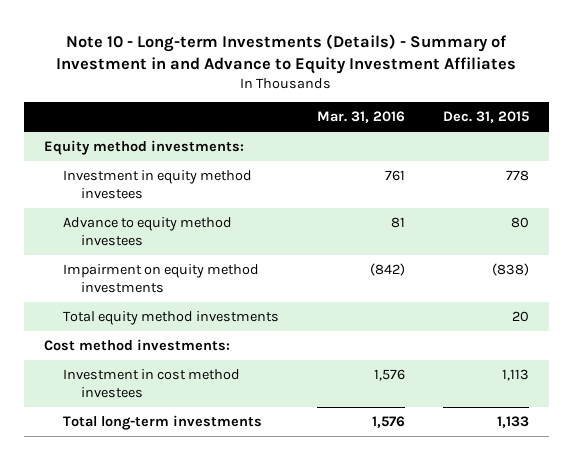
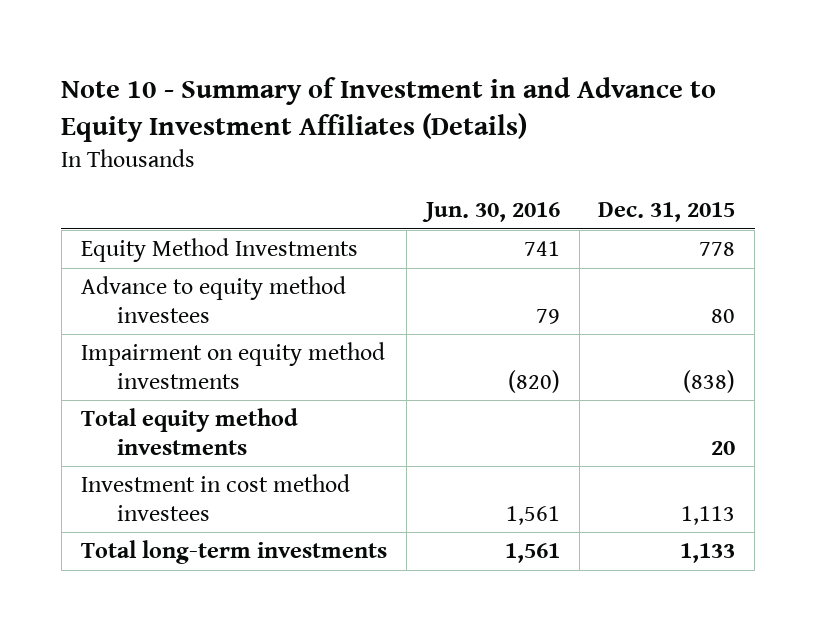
[56,33,517,74] Note 10 - Long-term Investments (Details) - Summary of Investment in and Advance to Equity Investment Affiliates -> [61,76,717,142] Note 10 - Summary of Investment in and Advance to Equity Investment Affiliates (Details)
[316,111,405,124] Mar. 31, 2016 -> none
none -> [421,201,560,222] Jun. 30, 2016
[43,140,244,156] Equity method investments: -> none
[62,170,252,200] Investment in equity method investees -> [80,238,358,263] Equity Method Investments
[43,339,230,352] Cost method investments: -> none

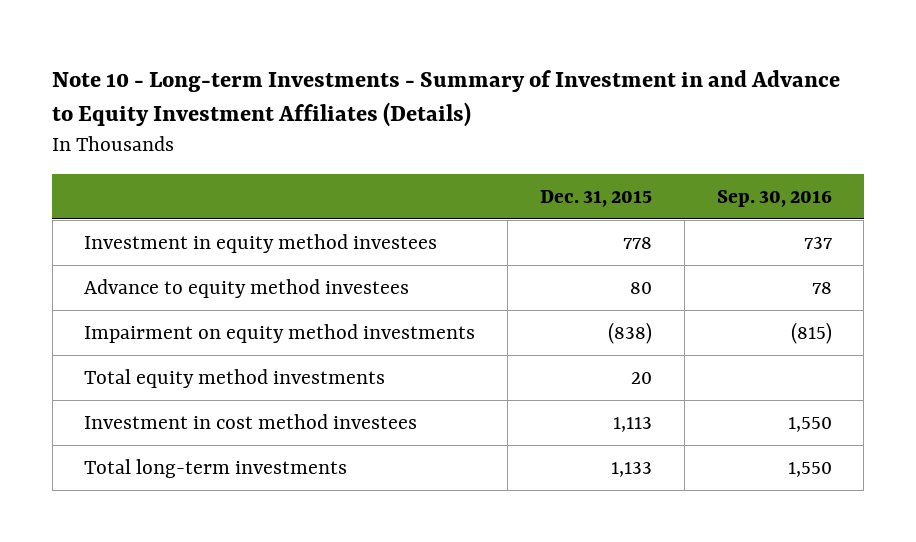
[61,76,717,142] Note 10 - Summary of Investment in and Advance to Equity Investment Affiliates (Details) -> [52,69,841,128] Note 10 - Long-term Investments - Summary of Investment in and Advance to Equity Investment Affiliates (Details)
[421,201,560,222] Jun. 30, 2016 -> none
none -> [716,189,832,207] Sep. 30, 2016
[80,238,358,263] Equity Method Investments -> [84,233,438,253] Investment in equity method investees

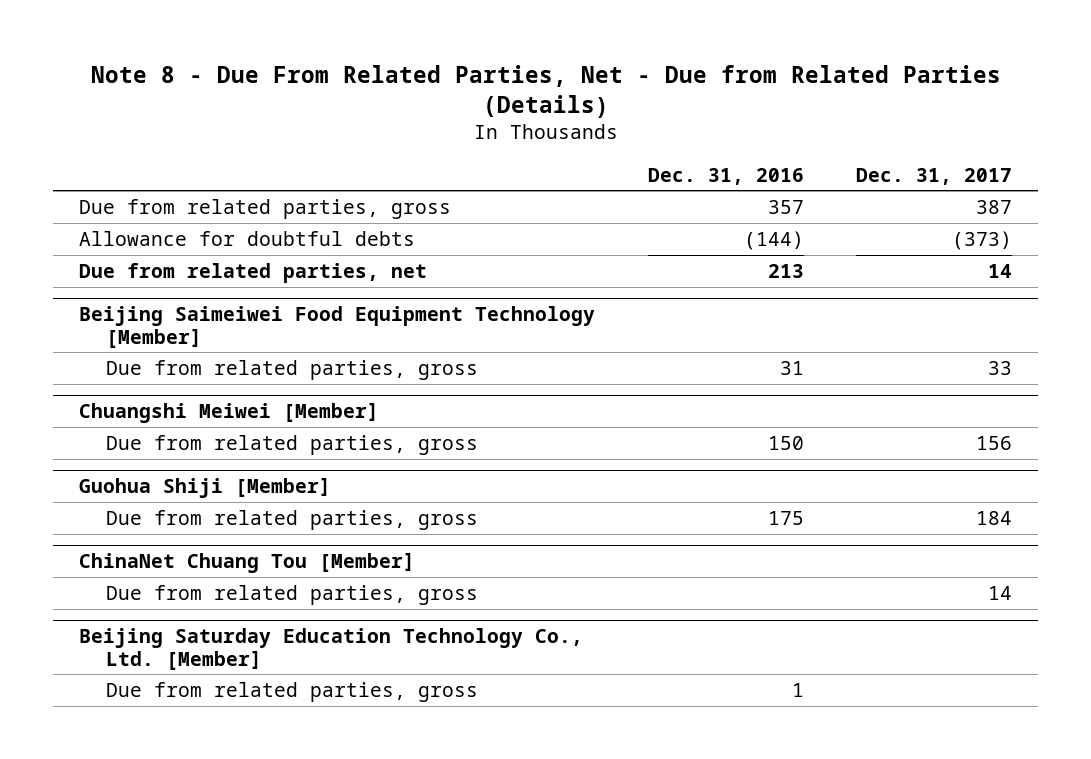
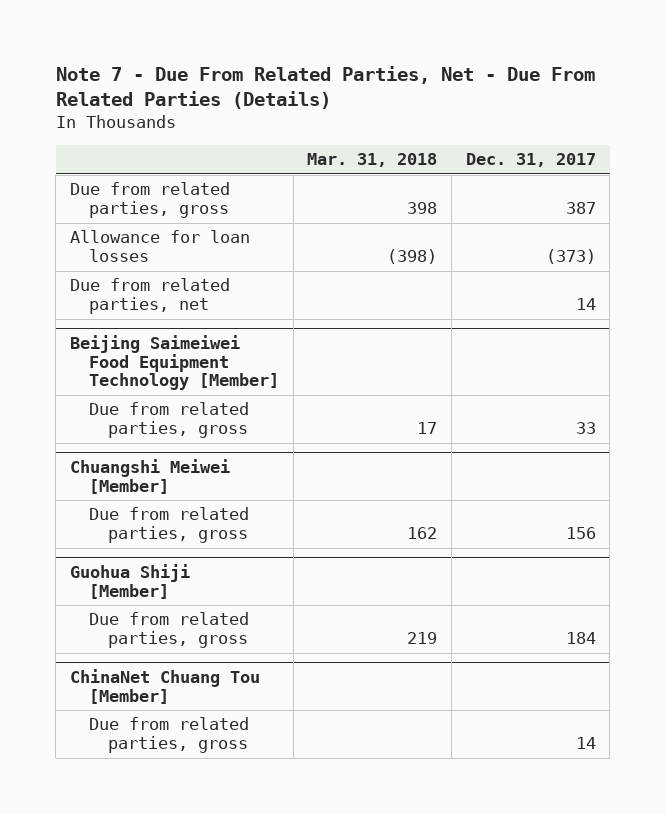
[90,65,1001,119] Note 8 - Due From Related Parties, Net - Due from Related Parties (Details) -> [55,66,595,110] Note 7 - Due From Related Parties, Net - Due From Related Parties (Details)
[647,167,804,185] Dec. 31, 2016 -> none
none -> [307,153,438,168] Mar. 31, 2018
[79,230,416,246] Allowance for doubtful debts -> [69,230,250,263] Allowance for loan losses
[79,628,584,670] Beijing Saturday Education Technology Co., Ltd. [Member] -> none
[105,681,478,702] Due from related parties, gross -> none

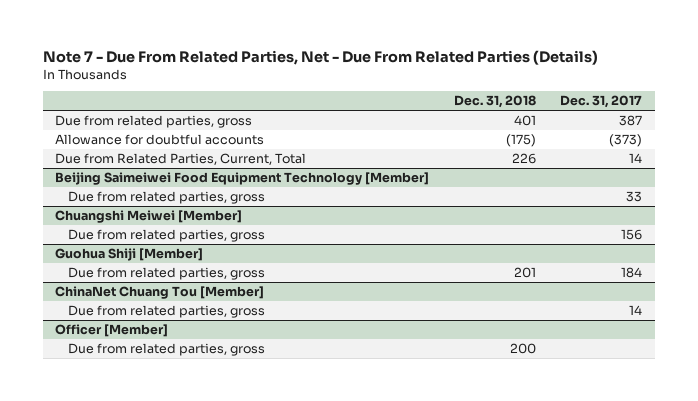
[307,153,438,168] Mar. 31, 2018 -> none
none -> [453,95,536,109] Dec. 31, 2018
[69,230,250,263] Allowance for loan losses -> [55,133,265,145] Allowance for doubtful accounts
[69,278,230,315] Due from related parties, net -> [55,152,307,165] Due from Related Parties, Current, Total
none -> [55,323,169,337] Officer [Member]
none -> [67,342,265,356] Due from related parties, gross

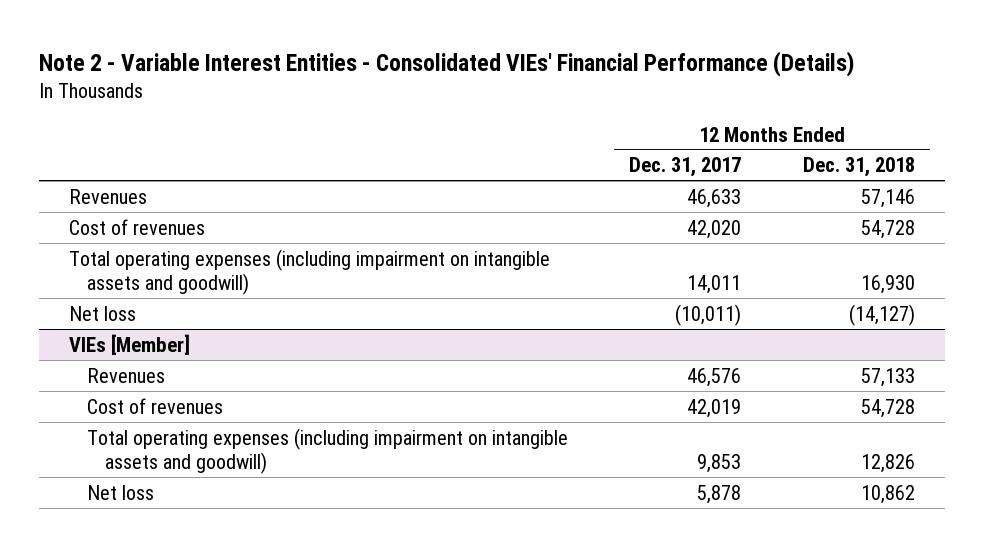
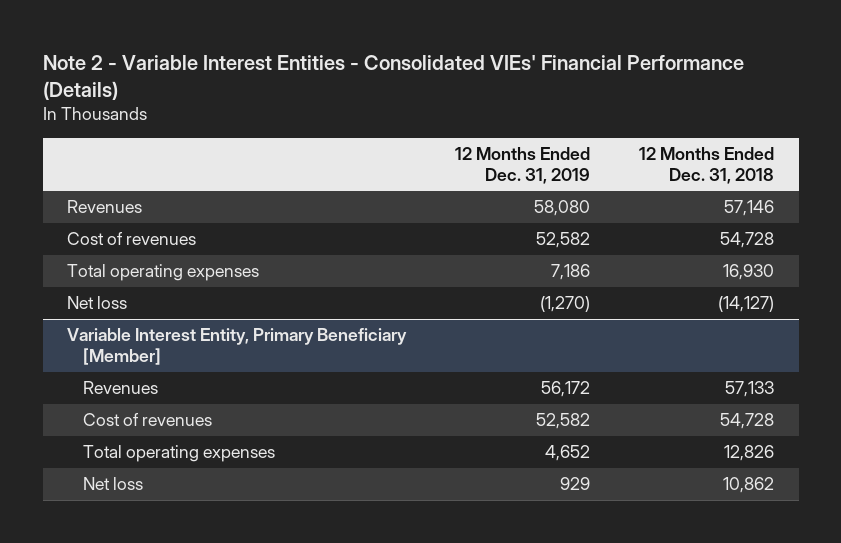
[629,157,742,178] Dec. 31, 2017 -> none
none -> [455,146,591,184] 12 Months Ended Dec. 31, 2019
[69,248,551,296] Total operating expenses (including impairment on intangible assets and goodwill) -> [67,264,260,282] Total operating expenses
[69,333,191,355] VIEs [Member] -> none
none -> [67,328,408,366] Variable Interest Entity, Primary Beneficiary [Member]
[87,427,569,475] Total operating expenses (including impairment on intangible assets and goodwill) -> [83,445,276,463] Total operating expenses

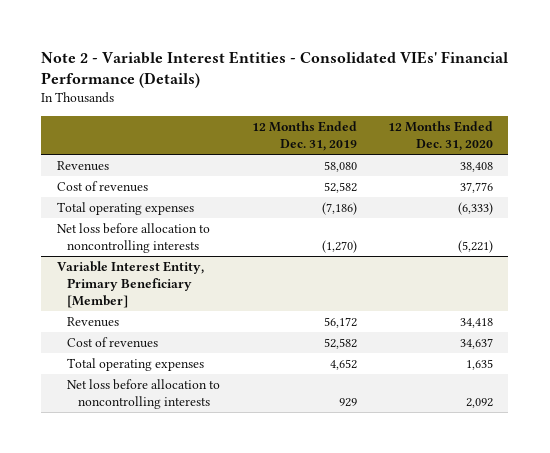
[639,146,775,184] 12 Months Ended Dec. 31, 2018 -> none
none -> [387,121,493,152] 12 Months Ended Dec. 31, 2020
[551,264,591,281] 7,186 -> [321,202,357,216] (7,186)
[67,296,128,310] Net loss -> [56,223,210,254] Net loss before allocation to noncontrolling interests
[83,477,144,491] Net loss -> [67,379,221,410] Net loss before allocation to noncontrolling interests

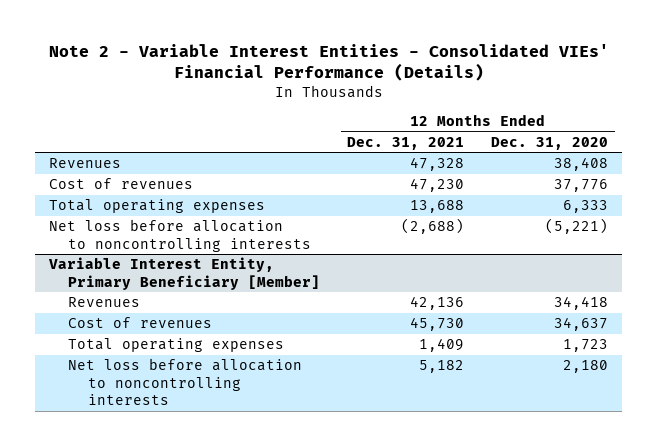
[251,121,357,152] 12 Months Ended Dec. 31, 2019 -> none
none -> [347,136,465,150] Dec. 31, 2021
[457,202,493,216] (6,333) -> [563,200,609,214] 6,333
[465,359,493,371] 1,635 -> [563,339,609,353] 1,723
[465,398,493,409] 2,092 -> [563,360,609,374] 2,180

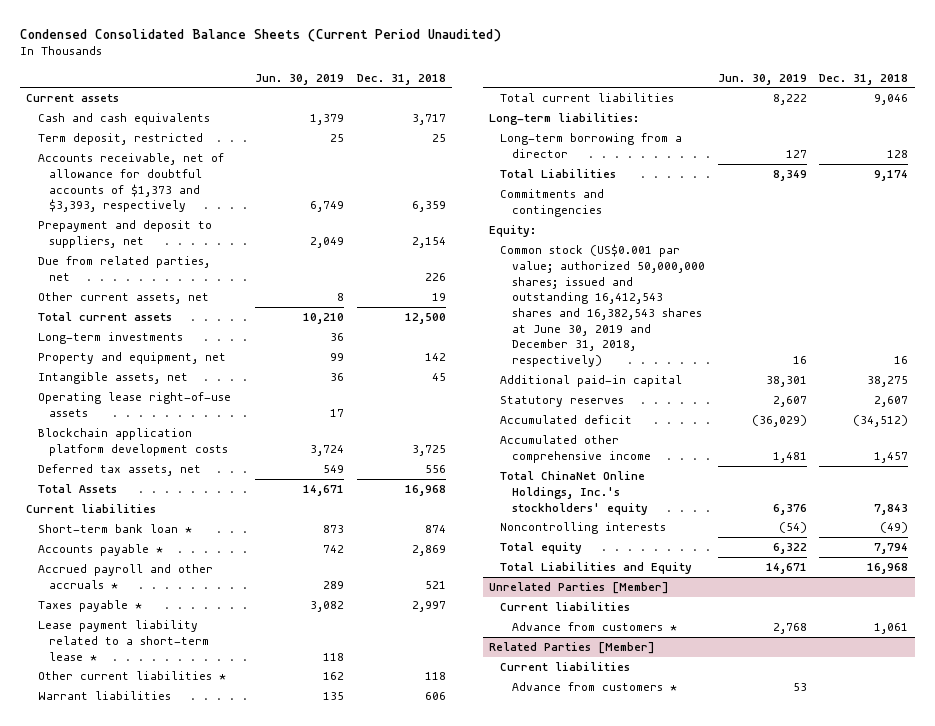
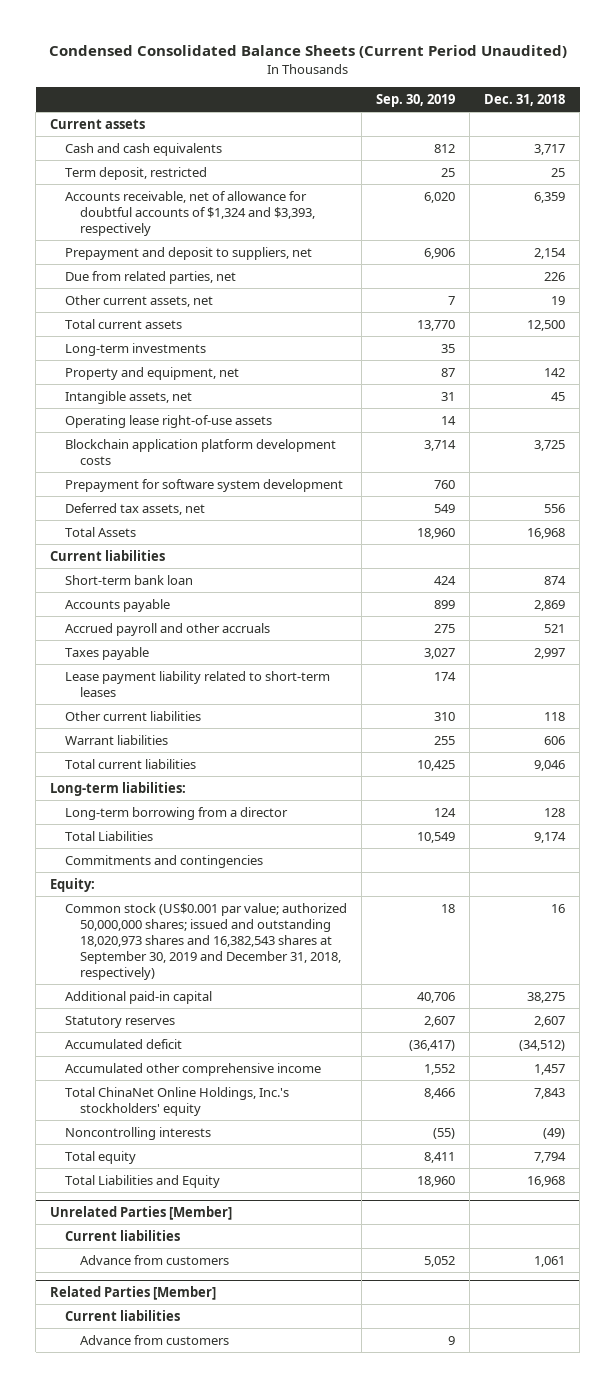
[254,73,344,85] Jun. 30, 2019 -> none
none -> [376,93,456,107] Sep. 30, 2019
[37,153,224,213] Accounts receivable, net of allowance for doubtful accounts of $1,373 and $3,393, respectively -> [65,190,316,236] Accounts receivable, net of allowance for doubtful accounts of $1,324 and $3,393, respectively
none -> [65,478,344,492] Prepayment for software system development
[37,524,192,534] Short-term bank loan * -> [65,574,194,585] Short-term bank loan
[37,544,163,557] Accounts payable * -> [65,598,171,612] Accounts payable
[37,564,213,589] Accrued payroll and other accruals * -> [65,622,271,636] Accrued payroll and other accruals
[37,600,142,613] Taxes payable * -> [65,646,150,660] Taxes payable
[37,620,209,661] Lease payment liability related to a short-term lease * -> [65,670,331,697] Lease payment liability related to short-term leases
[37,671,226,681] Other current liabilities * -> [65,710,202,721] Other current liabilities
[500,244,705,368] Common stock (US$0.001 par value; authorized 50,000,000 shares; issued and outstanding 16,412,543 shares and 16,382,543 shares at June 30, 2019 and December 31, 2018, respectively) -> [65,902,348,981] Common stock (US$0.001 par value; authorized 50,000,000 shares; issued and outstanding 18,020,973 shares and 16,382,543 shares at September 30, 2019 and December 31, 2018, respectively)
[511,622,677,632] Advance from customers * -> [80,1254,230,1265] Advance from customers
[511,682,677,692] Advance from customers * -> [80,1334,230,1345] Advance from customers

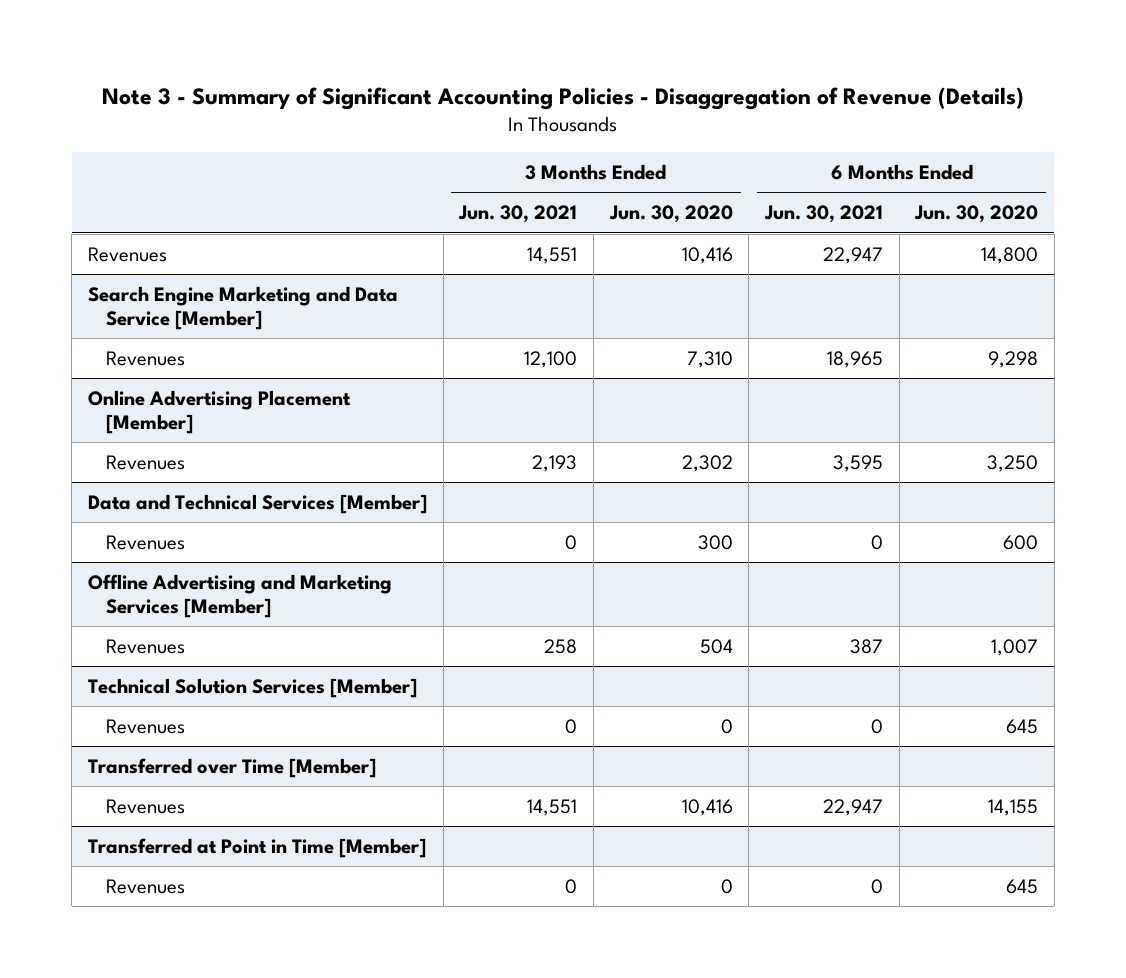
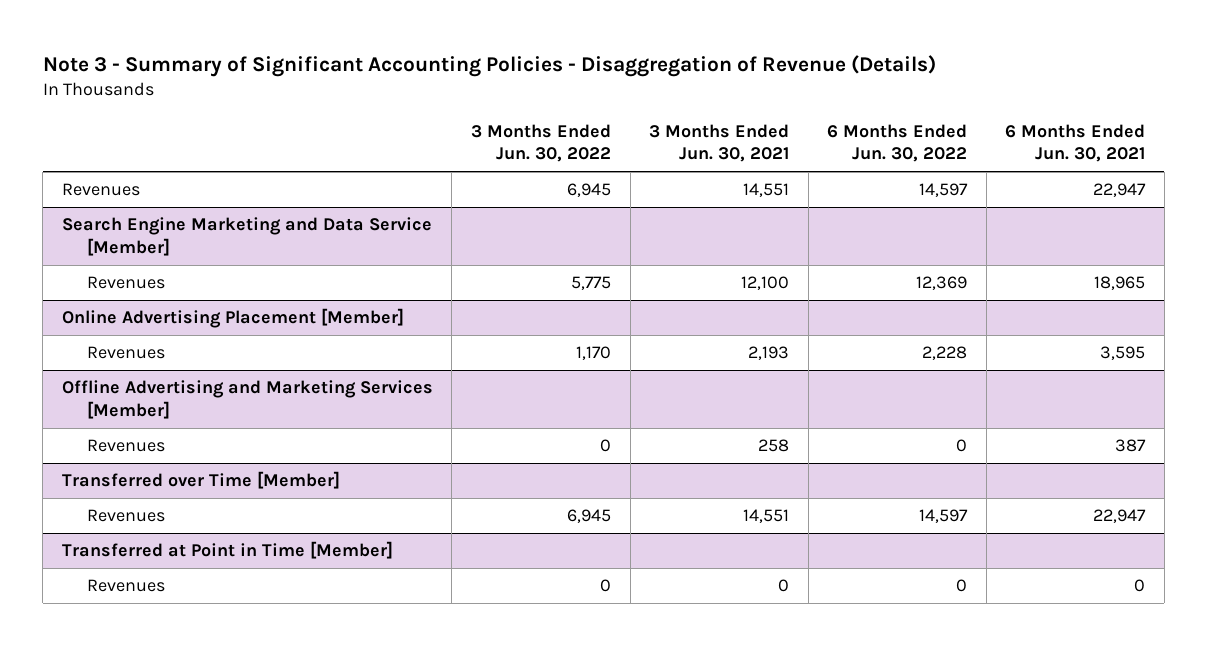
[608,205,733,224] Jun. 30, 2020 -> none
[914,205,1039,224] Jun. 30, 2020 -> none
none -> [470,123,611,163] 3 Months Ended Jun. 30, 2022
none -> [827,123,968,163] 6 Months Ended Jun. 30, 2022
[87,493,427,514] Data and Technical Services [Member] -> none
[105,534,185,550] Revenues -> none
[87,677,417,698] Technical Solution Services [Member] -> none
[105,718,185,734] Revenues -> none

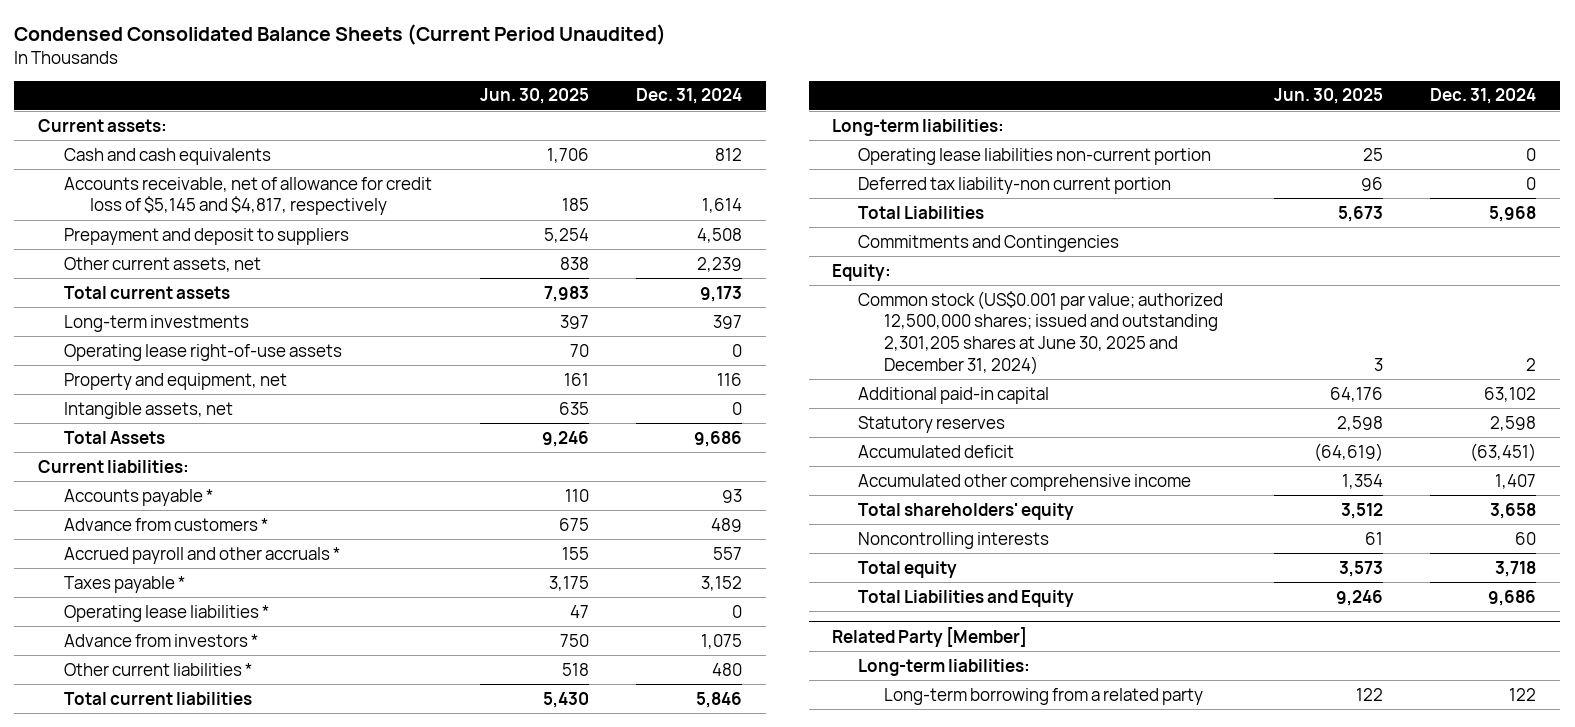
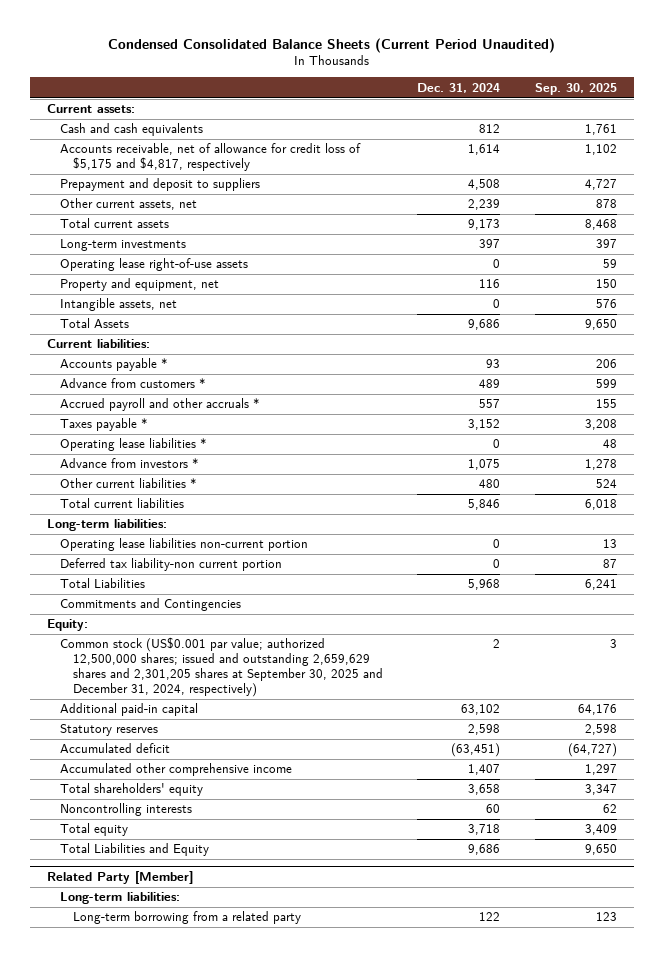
[479,88,589,105] Jun. 30, 2025 -> none
none -> [534,82,617,95] Sep. 30, 2025
[64,176,433,216] Accounts receivable, net of allowance for credit loss of $5,145 and $4,817, respectively -> [59,143,361,172] Accounts receivable, net of allowance for credit loss of $5,175 and $4,817, respectively
[858,290,1224,375] Common stock (US$0.001 par value; authorized 12,500,000 shares; issued and outstanding 2,301,205 shares at June 30, 2025 and December 31, 2024) -> [59,637,384,698] Common stock (US$0.001 par value; authorized 12,500,000 shares; issued and outstanding 2,659,629 shares and 2,301,205 shares at September 30, 2025 and December 31, 2024, respectively)

